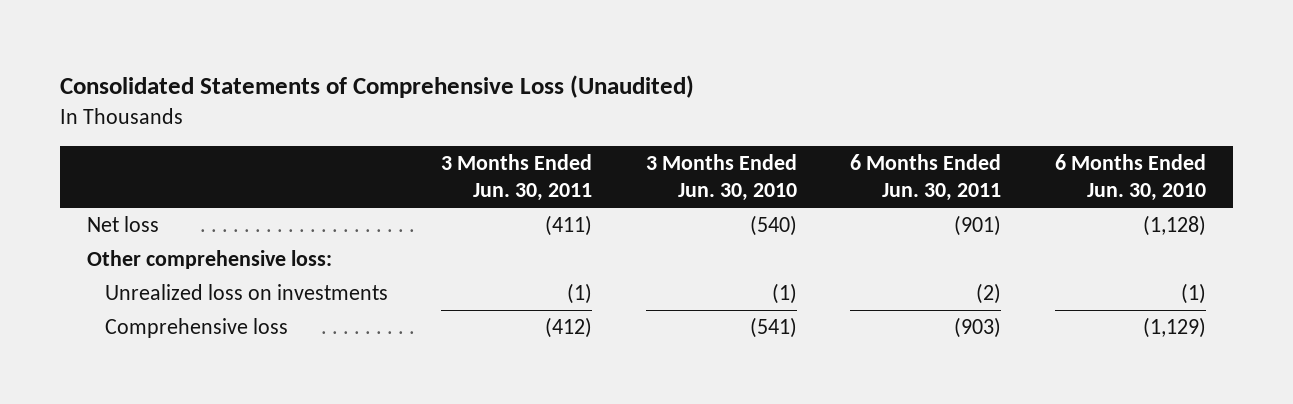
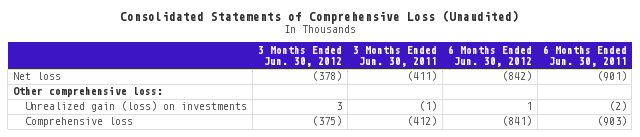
[645,153,797,202] 3 Months Ended Jun. 30, 2010 -> none
[1054,153,1206,202] 6 Months Ended Jun. 30, 2010 -> none
none -> [258,45,343,67] 3 Months Ended Jun. 30, 2012
none -> [447,44,532,67] 6 Months Ended Jun. 30, 2012
[104,284,388,301] Unrealized loss on investments -> [25,101,248,113] Unrealized gain (loss) on investments

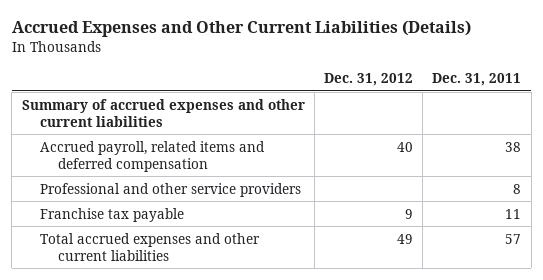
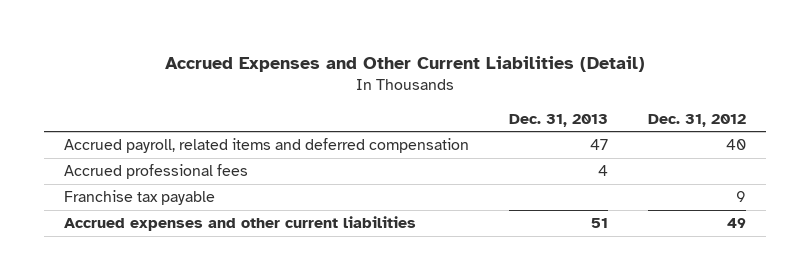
[11,20,471,38] Accrued Expenses and Other Current Liabilities (Details) -> [165,55,646,72] Accrued Expenses and Other Current Liabilities (Detail)
[432,73,522,87] Dec. 31, 2011 -> none
none -> [509,113,609,127] Dec. 31, 2013
[21,98,305,127] Summary of accrued expenses and other current liabilities -> none
[39,182,301,197] Professional and other service providers -> [64,164,249,180] Accrued professional fees
[39,232,260,261] Total accrued expenses and other current liabilities -> [64,216,417,232] Accrued expenses and other current liabilities

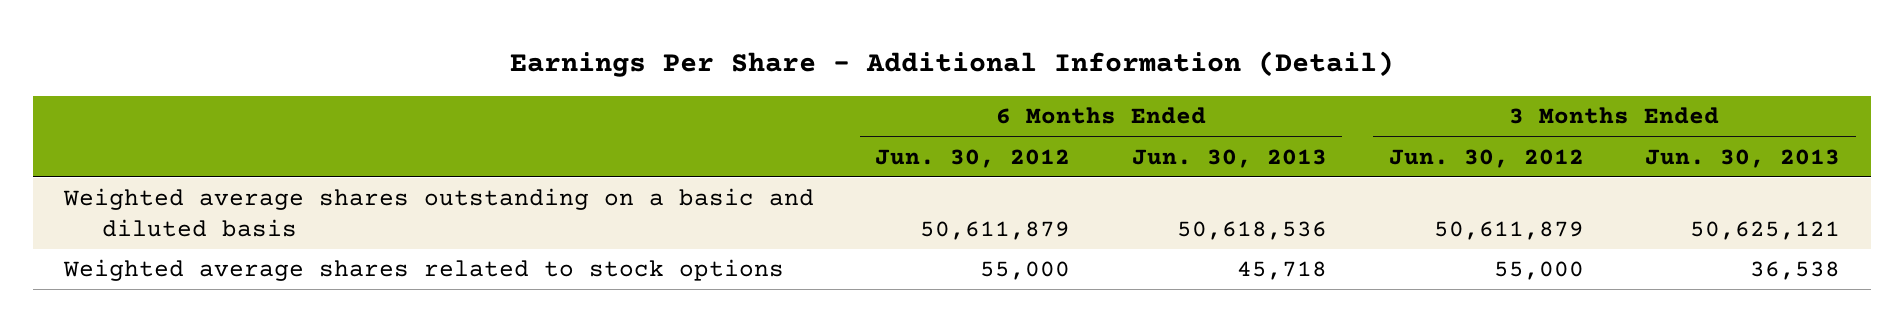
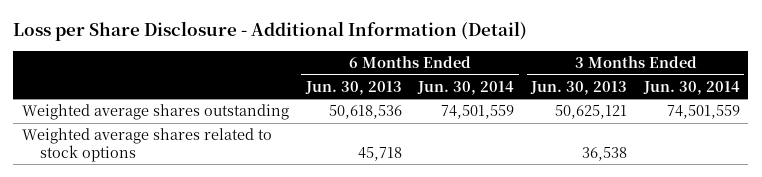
[509,51,1394,78] Earnings Per Share - Additional Information (Detail) -> [13,21,528,42] Loss per Share Disclosure - Additional Information (Detail)
[875,148,1071,168] Jun. 30, 2012 -> none
[1388,148,1584,168] Jun. 30, 2012 -> none
none -> [417,80,515,95] Jun. 30, 2014
none -> [642,80,740,95] Jun. 30, 2014
[62,188,814,237] Weighted average shares outstanding on a basic and diluted basis -> [21,104,289,121] Weighted average shares outstanding

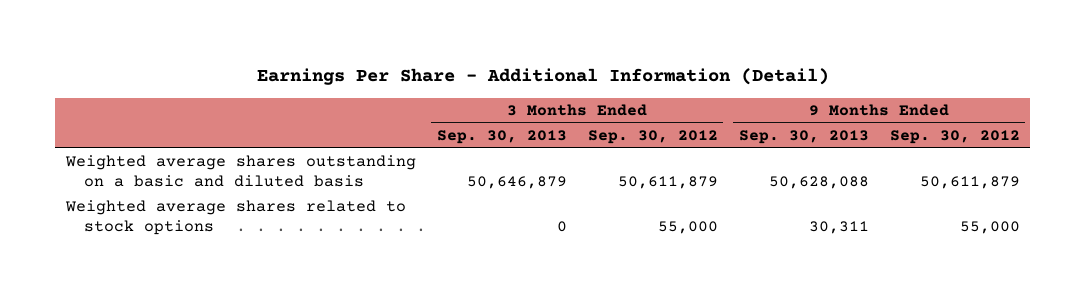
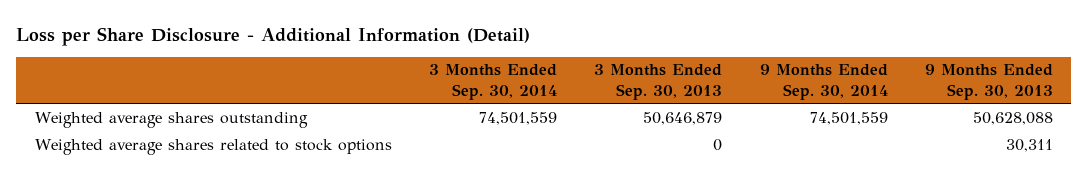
[256,68,829,86] Earnings Per Share - Additional Information (Detail) -> [16,26,531,46] Loss per Share Disclosure - Additional Information (Detail)
[587,130,718,145] Sep. 30, 2012 -> none
[889,130,1020,145] Sep. 30, 2012 -> none
none -> [429,64,558,100] 3 Months Ended Sep. 30, 2014
none -> [759,64,888,100] 9 Months Ended Sep. 30, 2014
[64,155,416,188] Weighted average shares outstanding on a basic and diluted basis -> [35,111,309,128] Weighted average shares outstanding

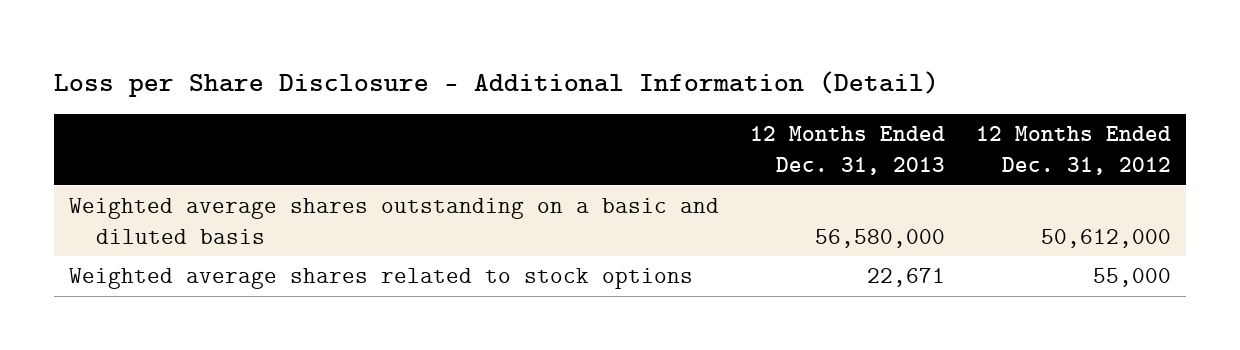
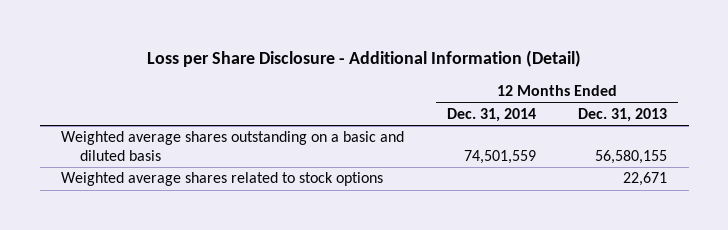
[975,126,1171,176] 12 Months Ended Dec. 31, 2012 -> none
none -> [446,108,536,123] Dec. 31, 2014
[814,228,945,248] 56,580,000 -> [595,149,668,164] 56,580,155

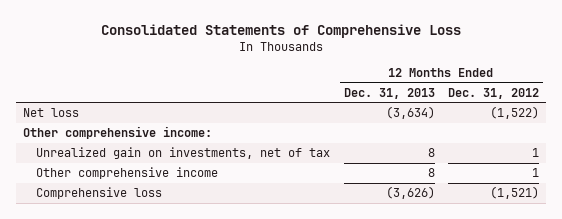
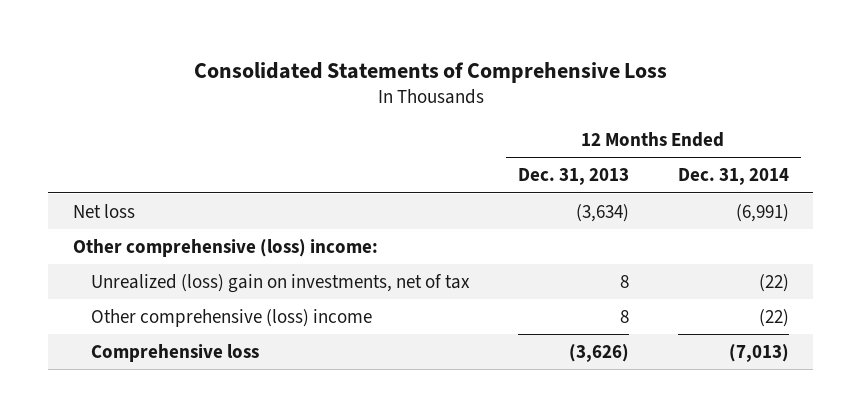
[448,87,540,99] Dec. 31, 2012 -> none
none -> [677,168,789,186] Dec. 31, 2014
[23,126,213,140] Other comprehensive income: -> [72,238,378,257] Other comprehensive (loss) income:
[35,147,330,160] Unrealized gain on investments, net of tax -> [90,273,470,293] Unrealized (loss) gain on investments, net of tax
[35,167,218,180] Other comprehensive income -> [90,308,372,327] Other comprehensive (loss) income

